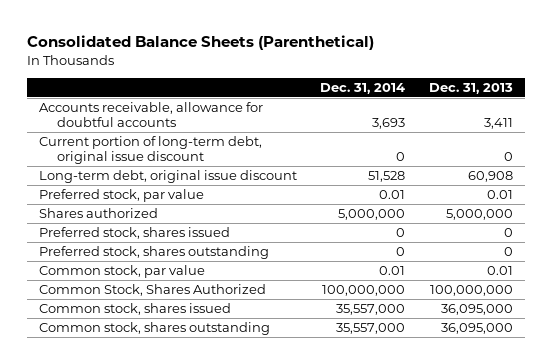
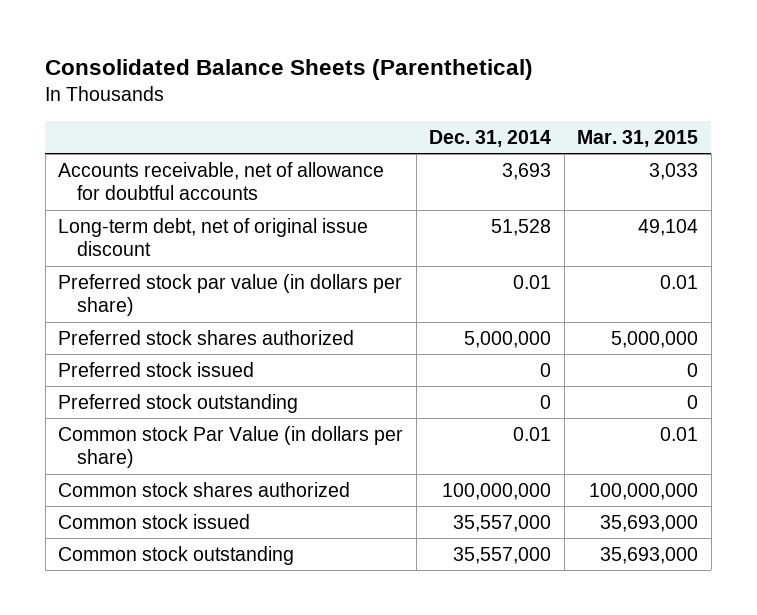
[428,82,513,94] Dec. 31, 2013 -> none
none -> [577,129,699,147] Mar. 31, 2015
[38,136,262,165] Current portion of long-term debt, original issue discount -> none
[38,102,263,128] Accounts receivable, allowance for doubtful accounts -> [58,161,385,201] Accounts receivable, net of allowance for doubtful accounts
[38,170,297,184] Long-term debt, original issue discount -> [58,217,369,257] Long-term debt, net of original issue discount
[38,189,204,203] Preferred stock, par value -> [58,273,403,317] Preferred stock par value (in dollars per share)
[38,208,158,219] Shares authorized -> [58,329,355,345] Preferred stock shares authorized
[38,227,230,240] Preferred stock, shares issued -> [58,361,255,377] Preferred stock issued
[38,246,269,260] Preferred stock, shares outstanding -> [58,393,299,413] Preferred stock outstanding
[38,265,205,279] Common stock, par value -> [58,425,404,469] Common stock Par Value (in dollars per share)
[38,284,266,297] Common Stock, Shares Authorized -> [58,481,351,497] Common stock shares authorized
[38,303,231,316] Common stock, shares issued -> [58,513,251,529] Common stock issued
[38,322,270,336] Common stock, shares outstanding -> [58,545,295,565] Common stock outstanding

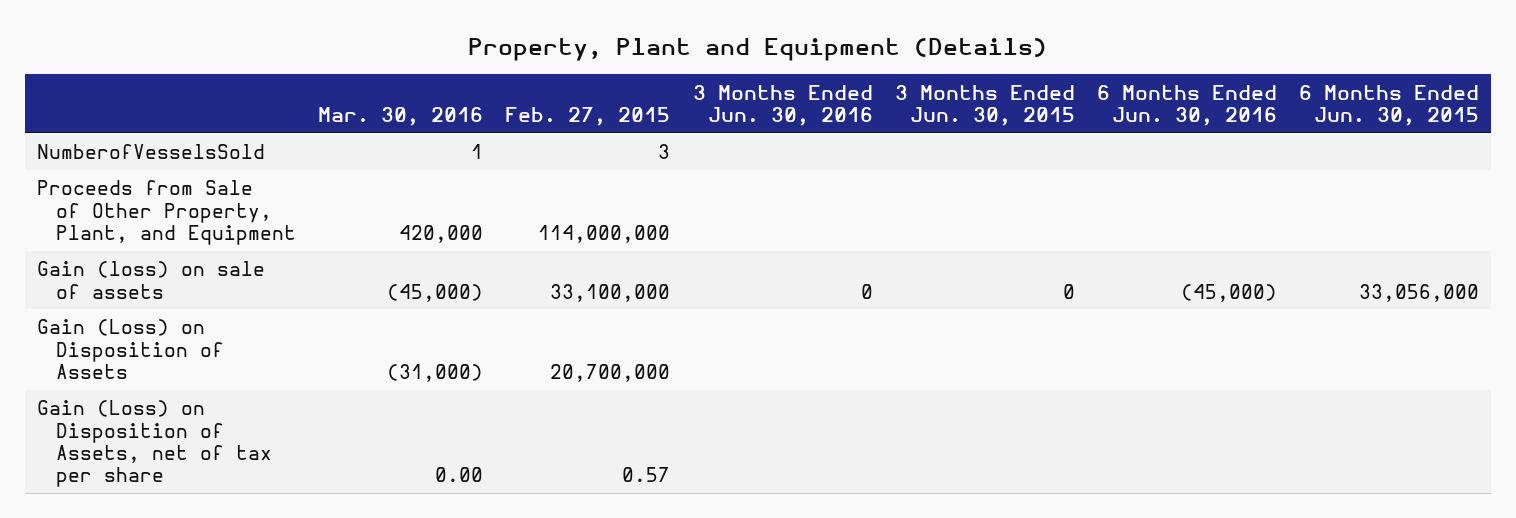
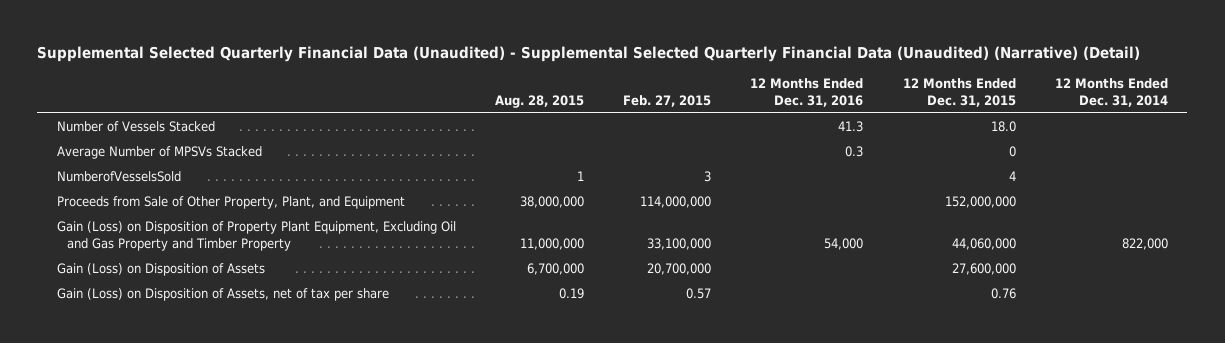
[467,38,1047,62] Property, Plant and Equipment (Details) -> [37,45,1141,62] Supplemental Selected Quarterly Financial Data (Unaudited) - Supplemental Selected Quarterly Financial Data (Unaudited) (Narrative) (Detail)
[317,106,483,126] Mar. 30, 2016 -> none
[692,84,873,126] 3 Months Ended Jun. 30, 2016 -> none
[894,84,1075,126] 3 Months Ended Jun. 30, 2015 -> none
[1097,84,1278,126] 6 Months Ended Jun. 30, 2016 -> none
[1299,84,1480,126] 6 Months Ended Jun. 30, 2015 -> none
none -> [494,95,584,109] Aug. 28, 2015
none -> [750,78,864,108] 12 Months Ended Dec. 31, 2016
none -> [902,78,1016,108] 12 Months Ended Dec. 31, 2015
none -> [1054,78,1168,108] 12 Months Ended Dec. 31, 2014
none -> [56,121,215,133] Number of Vessels Stacked
none -> [56,146,262,160] Average Number of MPSVs Stacked
[36,261,265,299] Gain (loss) on sale of assets -> [56,221,456,252] Gain (Loss) on Disposition of Property Plant Equipment, Excluding Oil and Gas Property and Timber Property

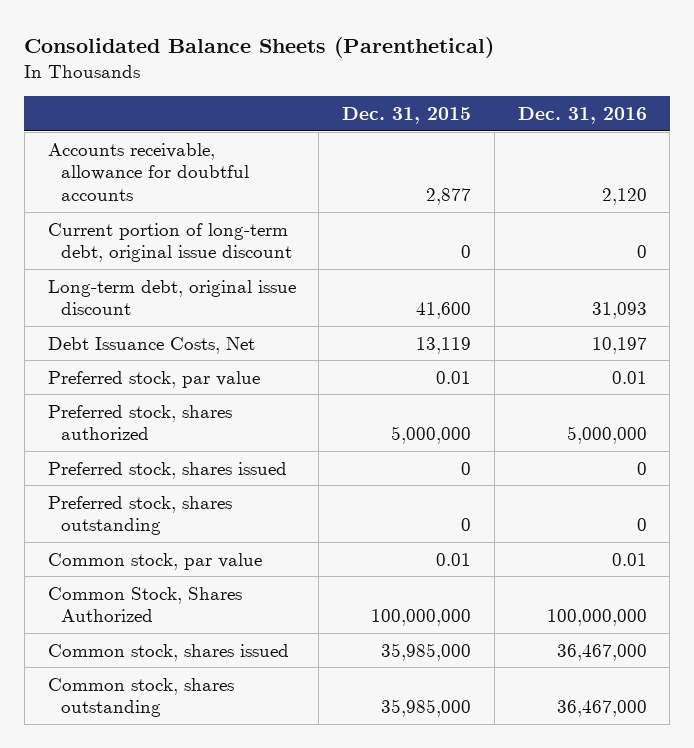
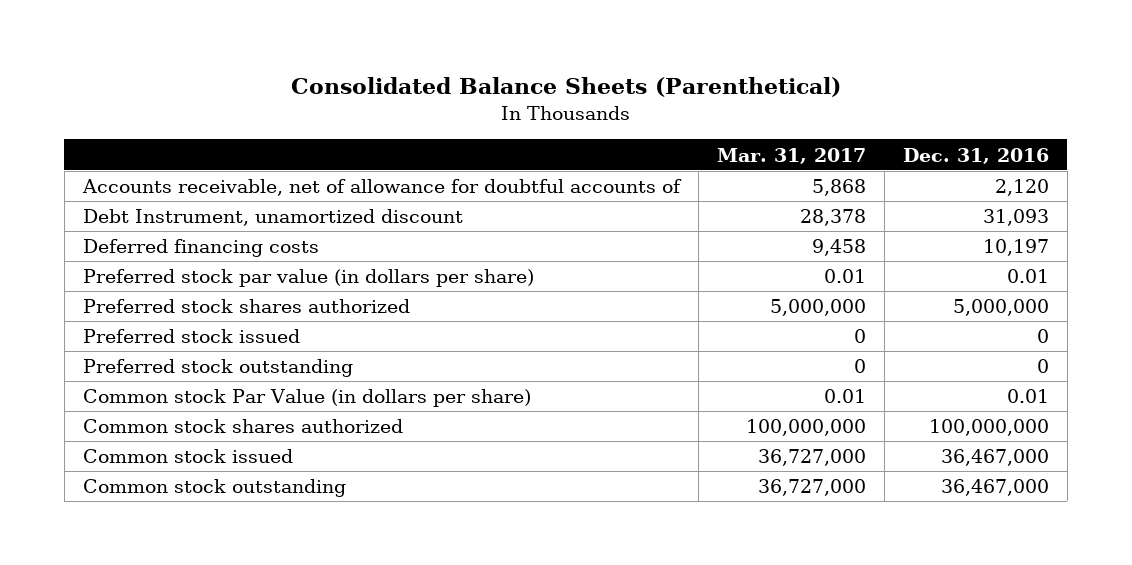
[342,106,472,124] Dec. 31, 2015 -> none
none -> [716,147,866,164] Mar. 31, 2017
[47,222,293,263] Current portion of long-term debt, original issue discount -> none
[47,142,250,201] Accounts receivable, allowance for doubtful accounts -> [81,179,682,197] Accounts receivable, net of allowance for doubtful accounts of
[47,279,296,316] Long-term debt, original issue discount -> [82,209,463,227] Debt Instrument, unamortized discount
[47,336,255,354] Debt Issuance Costs, Net -> [82,239,319,258] Deferred financing costs
[47,370,260,388] Preferred stock, par value -> [82,269,534,288] Preferred stock par value (in dollars per share)
[47,404,232,441] Preferred stock, shares authorized -> [82,299,410,314] Preferred stock shares authorized
[47,461,287,479] Preferred stock, shares issued -> [82,329,300,344] Preferred stock issued
[47,495,232,536] Preferred stock, shares outstanding -> [82,359,353,378] Preferred stock outstanding
[47,552,262,570] Common stock, par value -> [82,389,531,408] Common stock Par Value (in dollars per share)
[47,586,242,623] Common Stock, Shares Authorized -> [82,419,403,434] Common stock shares authorized
[47,643,289,661] Common stock, shares issued -> [82,449,293,464] Common stock issued
[47,677,234,718] Common stock, shares outstanding -> [82,479,346,498] Common stock outstanding

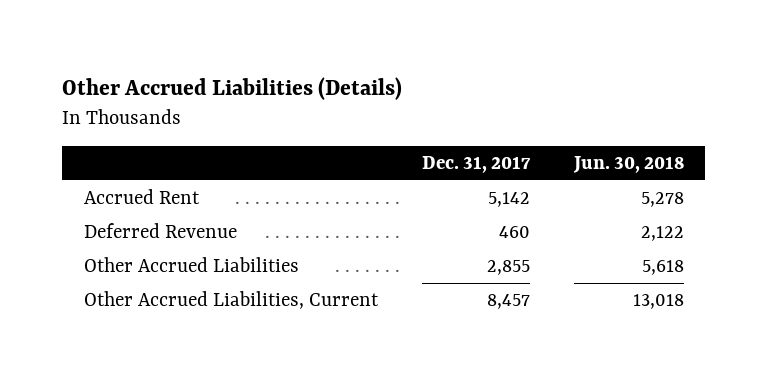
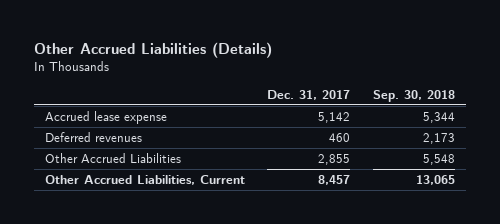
[572,156,684,174] Jun. 30, 2018 -> none
none -> [372,89,455,102] Sep. 30, 2018
[83,223,237,239] Deferred Revenue -> none
[83,189,200,205] Accrued Rent -> [44,110,167,124] Accrued lease expense
none -> [44,131,142,142] Deferred revenues

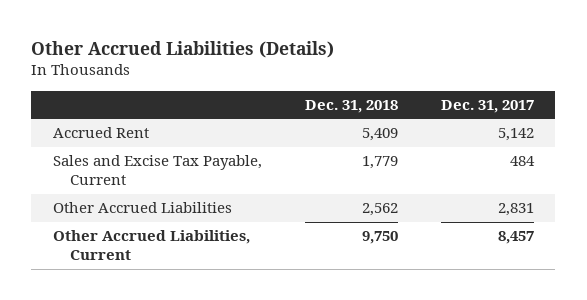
[372,89,455,102] Sep. 30, 2018 -> none
none -> [304,99,398,113] Dec. 31, 2018
[44,131,142,142] Deferred revenues -> none
[44,110,167,124] Accrued lease expense -> [52,127,149,139] Accrued Rent
none -> [52,155,262,186] Sales and Excise Tax Payable, Current
[318,153,351,165] 2,855 -> [497,203,534,217] 2,831

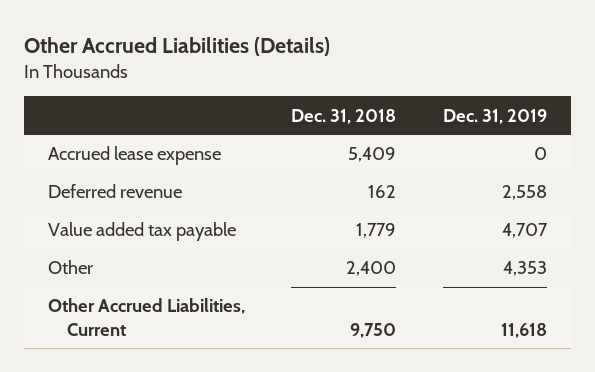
[440,99,534,113] Dec. 31, 2017 -> none
none -> [443,108,548,124] Dec. 31, 2019
[52,127,149,139] Accrued Rent -> [47,146,221,166] Accrued lease expense
none -> [47,184,182,199] Deferred revenue
[52,155,262,186] Sales and Excise Tax Payable, Current -> [47,222,236,242] Value added tax payable
[52,202,232,214] Other Accrued Liabilities -> [47,260,93,275] Other
[361,203,398,217] 2,562 -> [346,261,397,277] 2,400

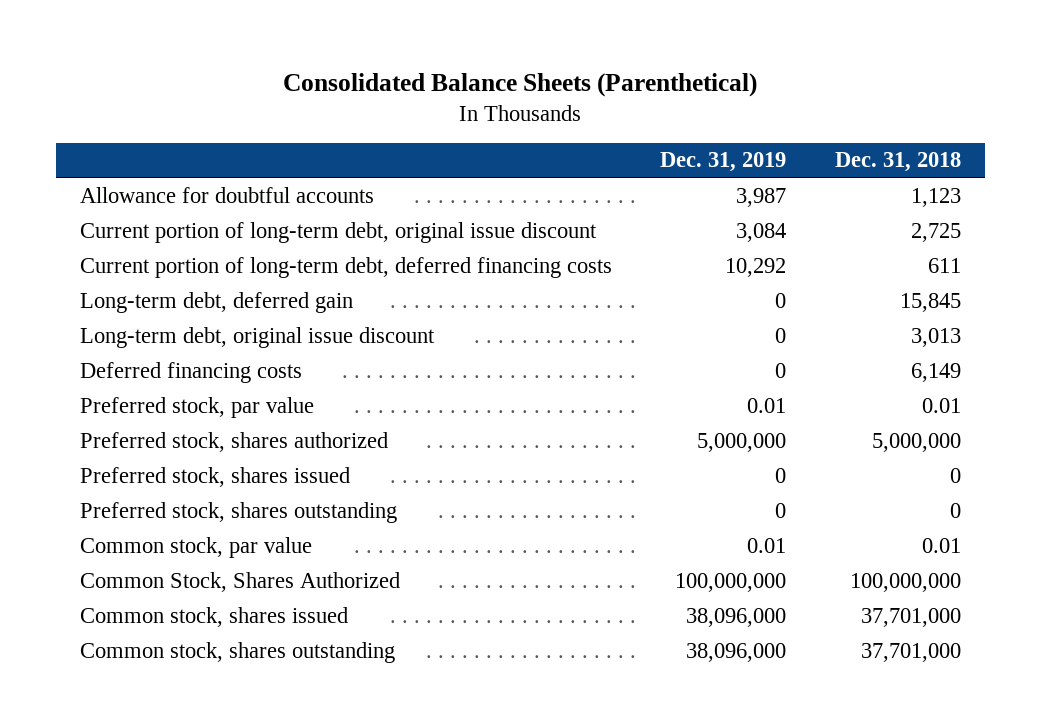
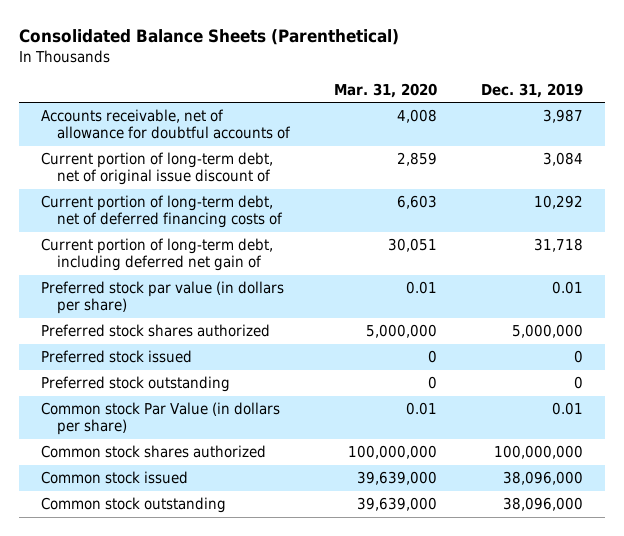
[834,152,961,173] Dec. 31, 2018 -> none
none -> [334,82,438,98] Mar. 31, 2020
[80,326,436,348] Long-term debt, original issue discount -> none
[80,361,303,383] Deferred financing costs -> none
[80,186,375,203] Allowance for doubtful accounts -> [41,109,292,140] Accounts receivable, net of allowance for doubtful accounts of
[80,221,598,243] Current portion of long-term debt, original issue discount -> [41,152,274,186] Current portion of long-term debt, net of original issue discount of
[80,256,613,278] Current portion of long-term debt, deferred financing costs -> [41,195,284,229] Current portion of long-term debt, net of deferred financing costs of
[80,291,354,313] Long-term debt, deferred gain -> [41,238,274,272] Current portion of long-term debt, including deferred net gain of
[775,292,787,308] 0 -> [533,238,583,253] 31,718
[80,396,315,418] Preferred stock, par value -> [41,281,285,315] Preferred stock par value (in dollars per share)
[80,431,389,452] Preferred stock, shares authorized -> [41,324,271,338] Preferred stock shares authorized
[80,466,351,487] Preferred stock, shares issued -> [41,350,193,364] Preferred stock issued
[80,501,398,523] Preferred stock, shares outstanding -> [41,376,231,393] Preferred stock outstanding
[80,536,313,558] Common stock, par value -> [41,402,281,436] Common stock Par Value (in dollars per share)
[80,571,401,592] Common Stock, Shares Authorized -> [41,445,267,459] Common stock shares authorized
[80,606,349,627] Common stock, shares issued -> [41,471,189,485] Common stock issued
[80,641,396,663] Common stock, shares outstanding -> [41,497,227,514] Common stock outstanding

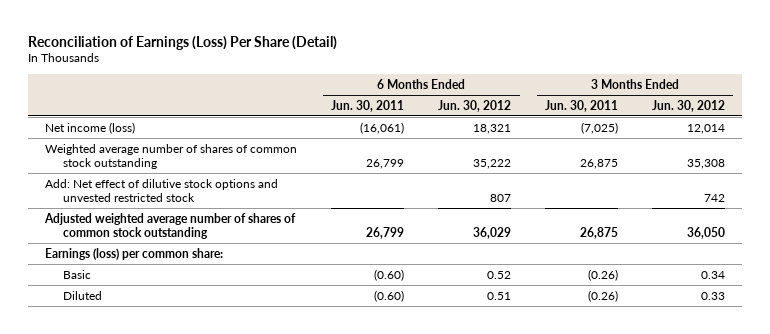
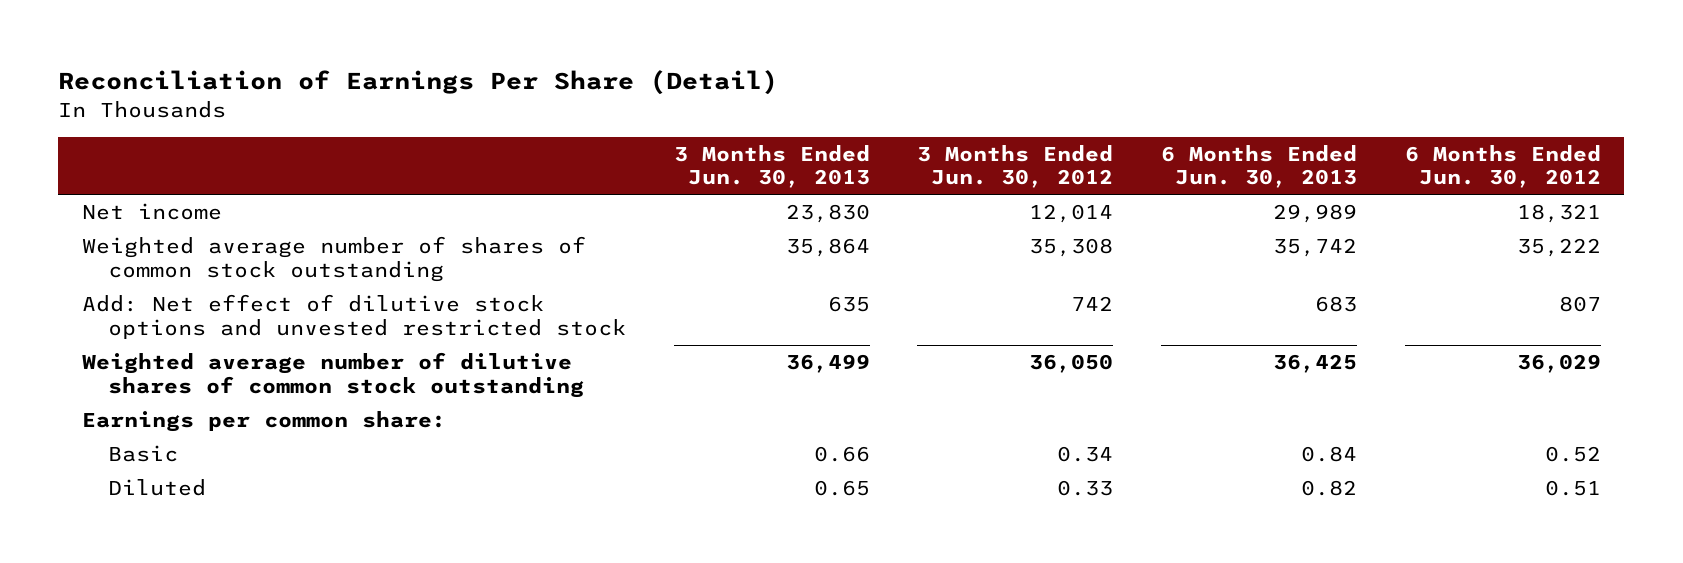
[28,35,338,50] Reconciliation of Earnings (Loss) Per Share (Detail) -> [58,70,779,96] Reconciliation of Earnings Per Share (Detail)
[331,99,405,112] Jun. 30, 2011 -> none
[544,99,618,112] Jun. 30, 2011 -> none
none -> [673,144,870,189] 3 Months Ended Jun. 30, 2013
none -> [1160,144,1357,189] 6 Months Ended Jun. 30, 2013
[45,121,136,134] Net income (loss) -> [81,203,222,221] Net income
[44,212,297,240] Adjusted weighted average number of shares of common stock outstanding -> [81,352,585,398] Weighted average number of dilutive shares of common stock outstanding
[45,247,224,260] Earnings (loss) per common share: -> [81,411,446,433] Earnings per common share:

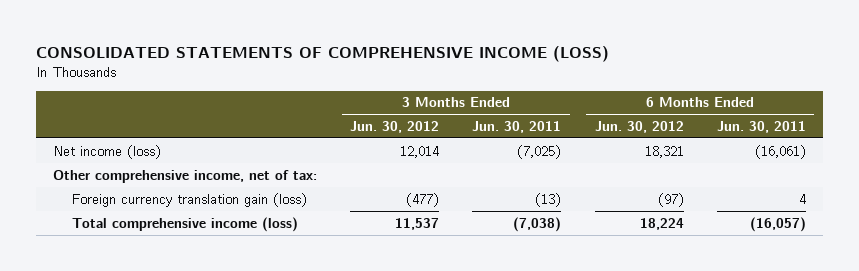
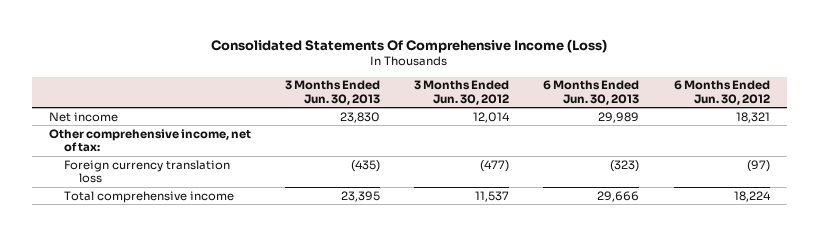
[36,45,610,62] CONSOLIDATED STATEMENTS OF COMPREHENSIVE INCOME (LOSS) -> [211,38,608,53] Consolidated Statements Of Comprehensive Income (Loss)
[472,120,562,133] Jun. 30, 2011 -> none
[717,120,807,133] Jun. 30, 2011 -> none
none -> [285,80,381,105] 3 Months Ended Jun. 30, 2013
none -> [543,80,640,105] 6 Months Ended Jun. 30, 2013
[52,144,161,159] Net income (loss) -> [49,111,119,122] Net income
[71,192,307,207] Foreign currency translation gain (loss) -> [63,159,230,184] Foreign currency translation loss
[71,216,298,232] Total comprehensive income (loss) -> [63,190,234,203] Total comprehensive income

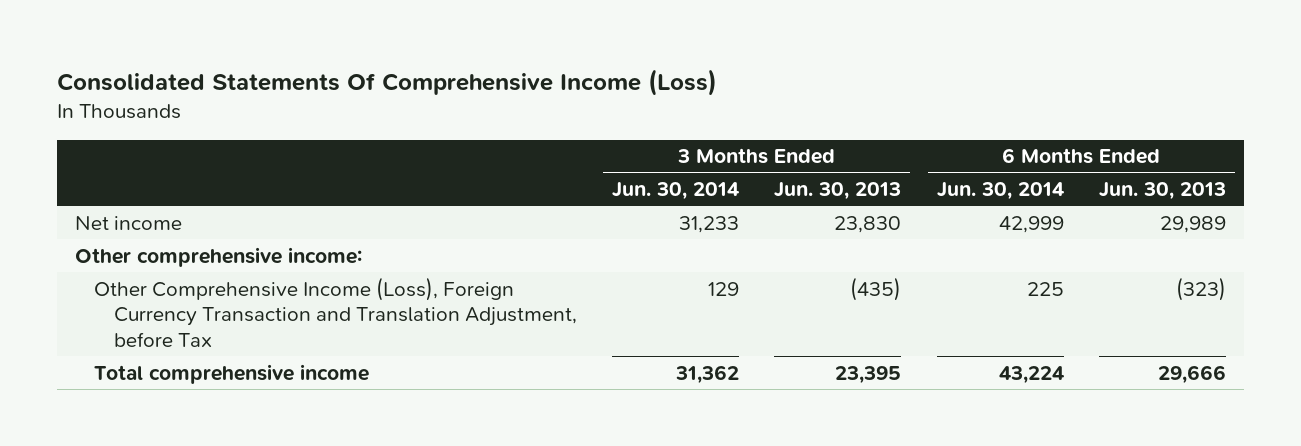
[414,80,510,105] 3 Months Ended Jun. 30, 2012 -> none
[673,80,770,105] 6 Months Ended Jun. 30, 2012 -> none
none -> [612,181,740,200] Jun. 30, 2014
none -> [936,181,1064,200] Jun. 30, 2014
[49,128,252,153] Other comprehensive income, net of tax: -> [74,246,362,267] Other comprehensive income:
[63,159,230,184] Foreign currency translation loss -> [94,276,577,348] Other Comprehensive Income (Loss), Foreign Currency Transaction and Translation Adjustment, before Tax

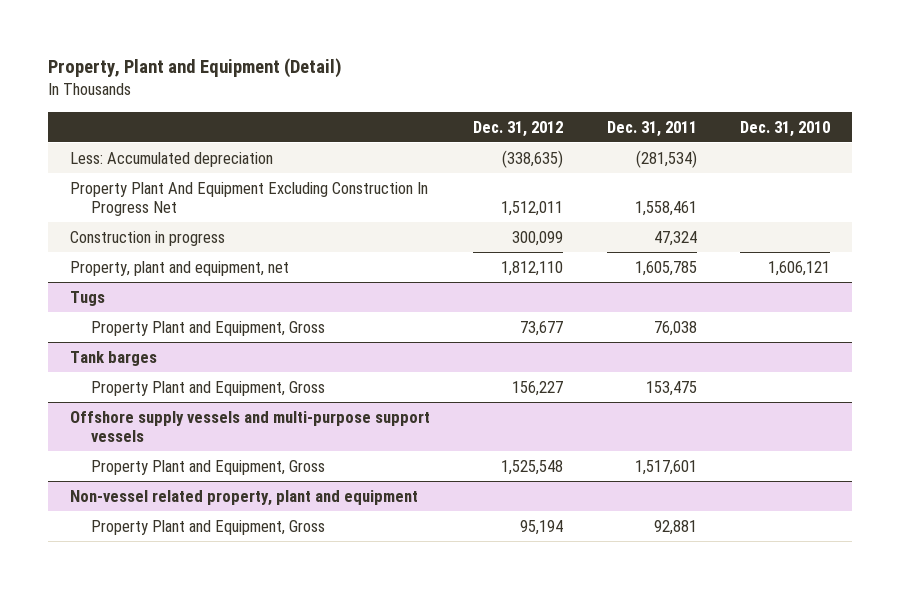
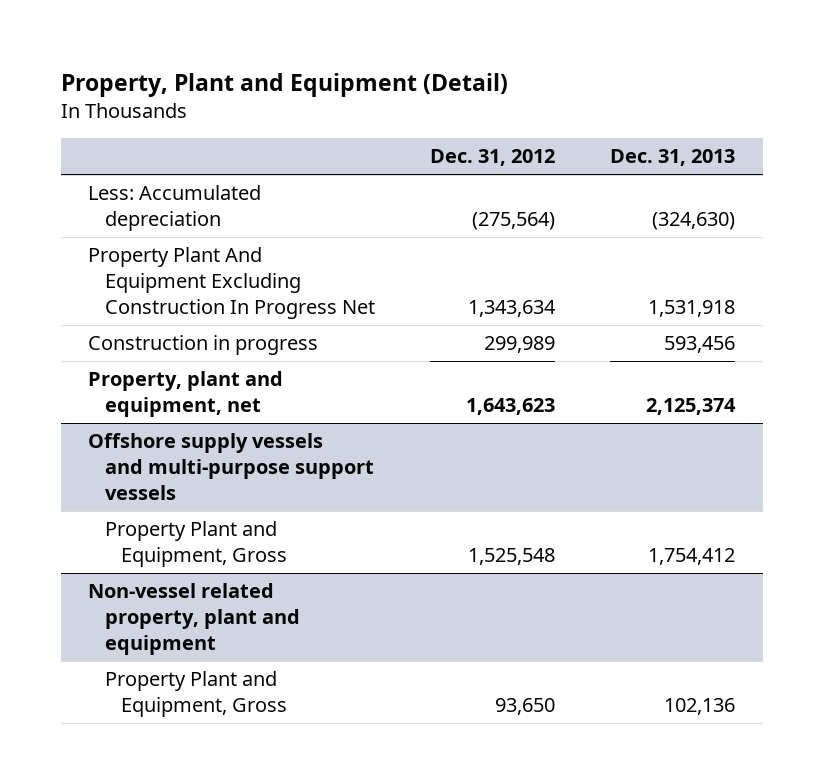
[606,120,697,137] Dec. 31, 2011 -> none
[740,120,831,137] Dec. 31, 2010 -> none
none -> [610,149,736,167] Dec. 31, 2013
[69,290,105,306] Tugs -> none
[90,320,325,336] Property Plant and Equipment, Gross -> none
[69,350,157,366] Tank barges -> none
[90,380,325,396] Property Plant and Equipment, Gross -> none
[502,149,564,168] (338,635) -> [472,211,556,230] (275,564)
[501,200,564,216] 1,512,011 -> [468,299,557,317] 1,343,634
[512,230,564,246] 300,099 -> [484,336,556,354] 299,989
[501,260,564,276] 1,812,110 -> [466,397,556,415] 1,643,623
[520,519,564,535] 95,194 -> [495,697,556,715] 93,650

